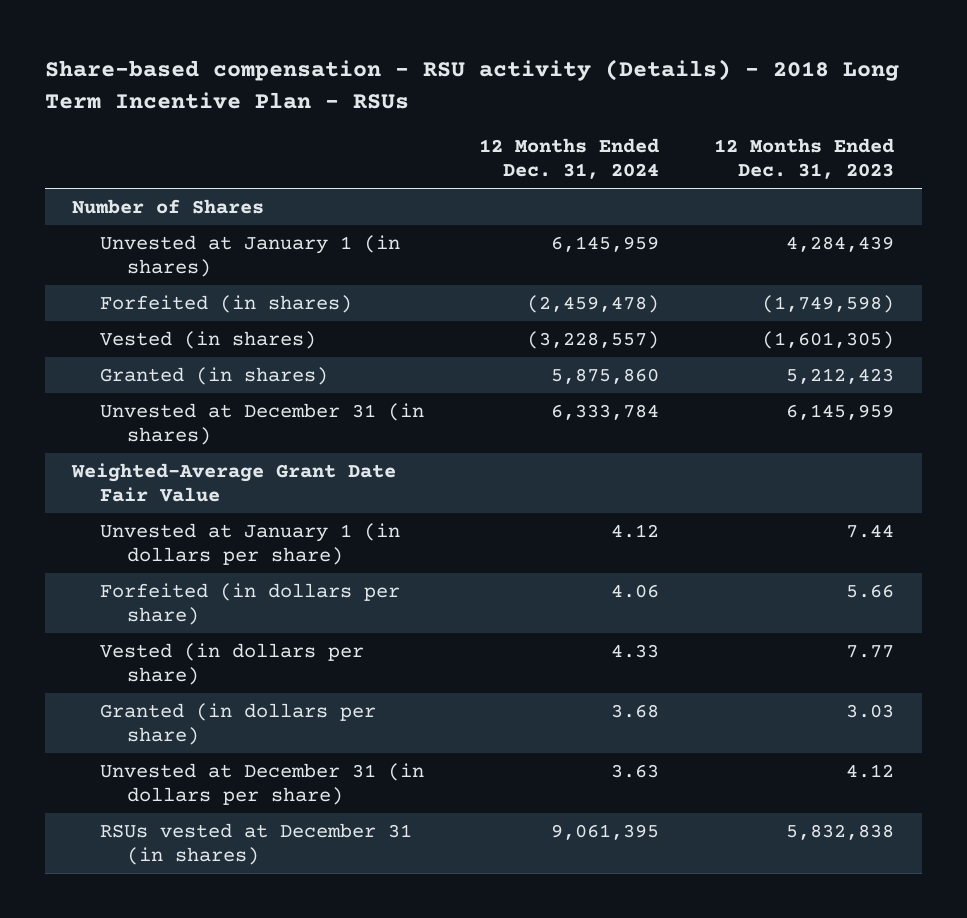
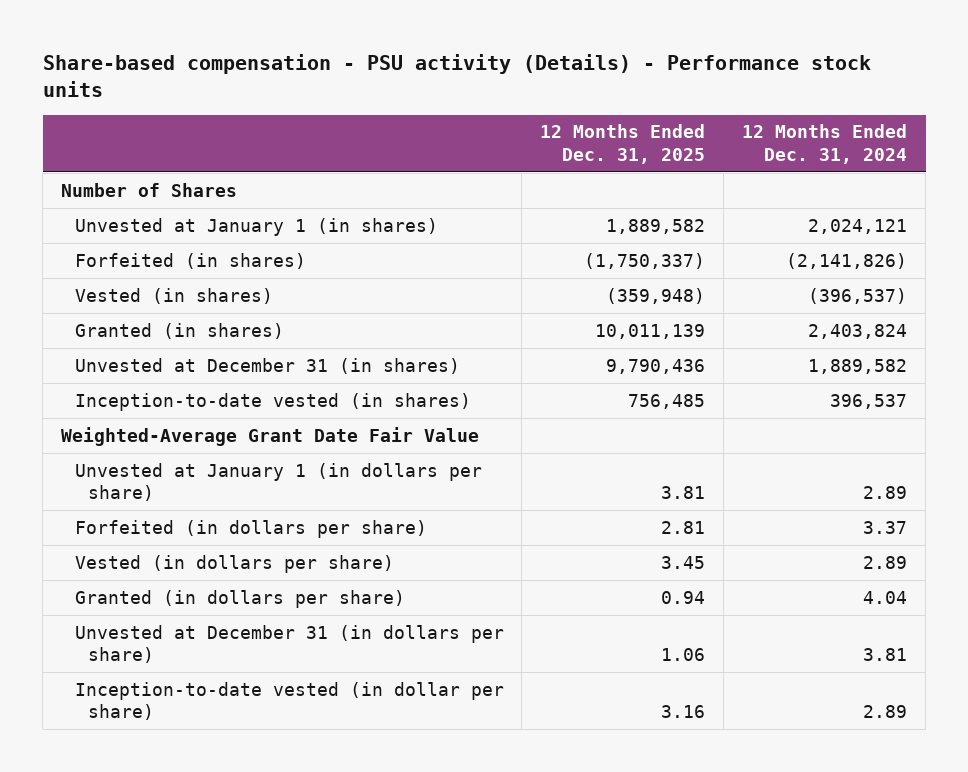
[44,59,899,110] Share-based compensation - RSU activity (Details) - 2018 Long Term Incentive Plan - RSUs -> [42,53,871,98] Share-based compensation - PSU activity (Details) - Performance stock units
[714,138,895,179] 12 Months Ended Dec. 31, 2023 -> none
none -> [540,124,706,165] 12 Months Ended Dec. 31, 2025
[550,235,659,252] 6,145,959 -> [808,218,908,234] 2,024,121
[526,294,659,313] (2,459,478) -> [786,252,908,269] (2,141,826)
[526,330,659,349] (3,228,557) -> [808,287,908,304] (396,537)
[550,367,659,384] 5,875,860 -> [808,323,908,339] 2,403,824
[550,403,659,420] 6,333,784 -> [808,358,908,374] 1,889,582
none -> [74,392,471,411] Inception-to-date vested (in shares)
[99,822,412,865] RSUs vested at December 31 (in shares) -> none
[610,523,659,538] 4.12 -> [863,486,908,500] 2.89
[610,583,659,598] 4.06 -> [863,520,908,534] 3.37
[610,643,659,658] 4.33 -> [863,555,908,569] 2.89
[610,703,659,718] 3.68 -> [863,590,908,604] 4.04
[610,763,659,778] 3.63 -> [863,648,908,662] 3.81
none -> [74,681,504,721] Inception-to-date vested (in dollar per share)

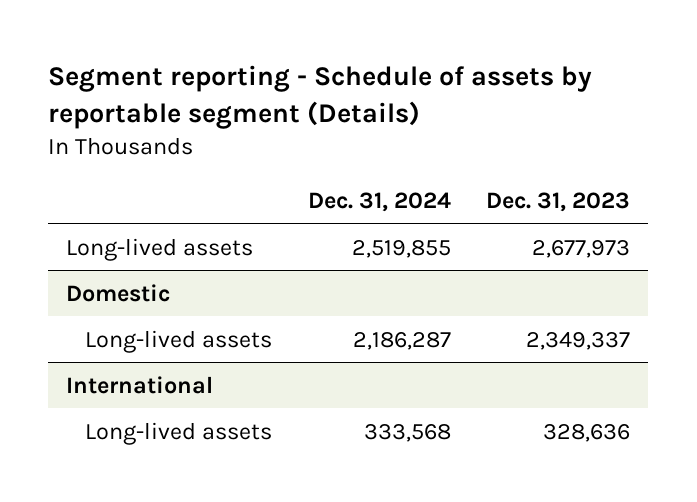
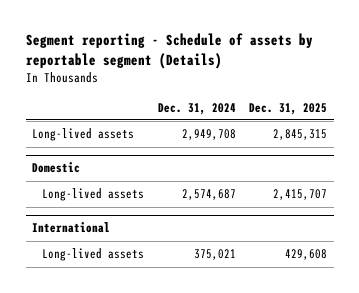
[486,191,631,212] Dec. 31, 2023 -> none
none -> [248,102,327,115] Dec. 31, 2025
[351,239,451,258] 2,519,855 -> [181,129,236,141] 2,949,708
[352,331,451,350] 2,186,287 -> [181,189,236,201] 2,574,687
[363,423,451,442] 333,568 -> [193,249,236,261] 375,021

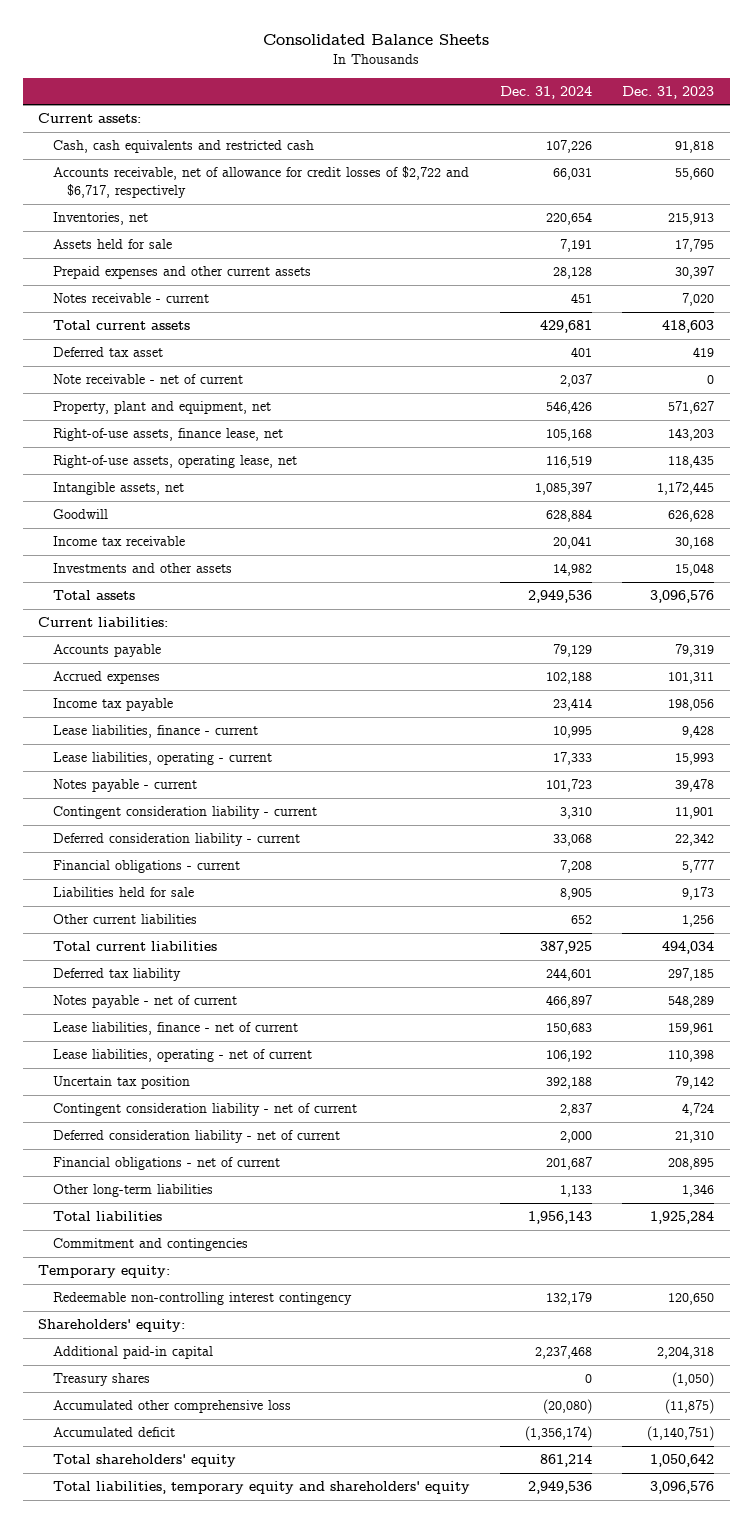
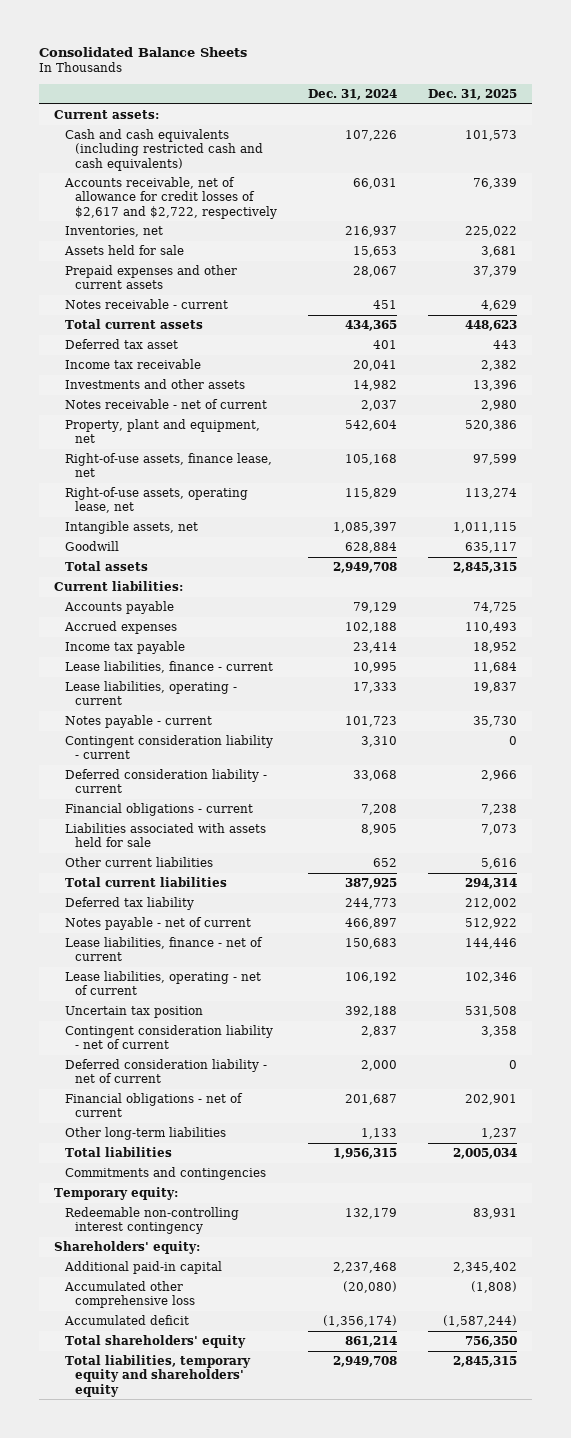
[622,85,715,99] Dec. 31, 2023 -> none
none -> [427,88,517,100] Dec. 31, 2025
[52,140,314,154] Cash, cash equivalents and restricted cash -> [64,129,264,171] Cash and cash equivalents (including restricted cash and cash equivalents)
[52,166,469,199] Accounts receivable, net of allowance for credit losses of $2,722 and $6,717, respectively -> [63,177,278,219] Accounts receivable, net of allowance for credit losses of $2,617 and $2,722, respectively
[546,212,593,226] 220,654 -> [345,226,398,238] 216,937
[560,239,593,253] 7,191 -> [353,246,398,258] 15,653
[553,267,593,280] 28,128 -> [353,266,398,278] 28,067
[540,320,593,334] 429,681 -> [345,320,398,332] 434,365
[52,536,185,547] Income tax receivable -> [64,359,201,370] Income tax receivable
[52,563,232,574] Investments and other assets -> [64,379,245,390] Investments and other assets
[52,374,243,385] Note receivable - net of current -> [64,399,267,410] Notes receivable - net of current
[546,401,593,415] 546,426 -> [345,420,398,432] 542,604
[546,456,593,469] 116,519 -> [345,488,398,500] 115,829
[528,590,593,604] 2,949,536 -> [333,562,398,574] 2,949,708
[52,887,194,898] Liabilities held for sale -> [64,823,266,848] Liabilities associated with assets held for sale
[546,968,593,982] 244,601 -> [345,898,398,910] 244,773
[528,1211,593,1225] 1,956,143 -> [333,1148,398,1160] 1,956,315
[52,1238,248,1252] Commitment and contingencies -> [64,1167,266,1181] Commitments and contingencies
[52,1373,150,1387] Treasury shares -> none
[528,1481,593,1495] 2,949,536 -> [333,1356,398,1368] 2,949,708

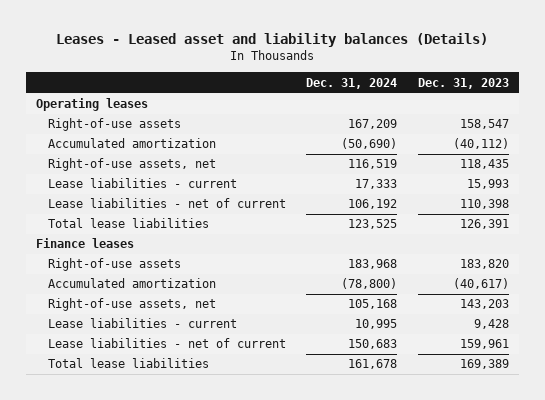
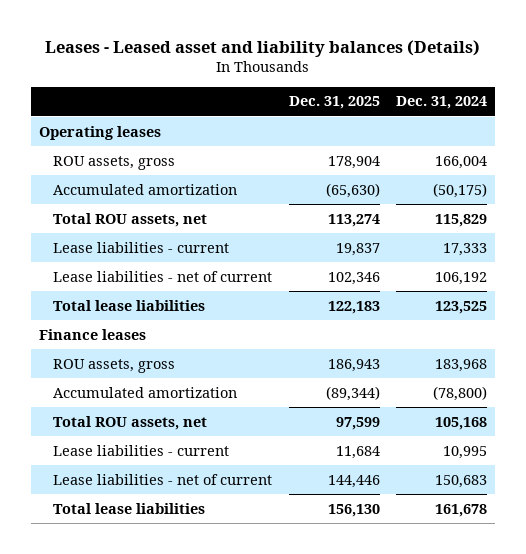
[417,77,509,89] Dec. 31, 2023 -> none
none -> [288,96,380,110] Dec. 31, 2025
[47,118,181,132] Right-of-use assets -> none
none -> [53,155,176,170] ROU assets, gross
[341,138,398,150] (50,690) -> [432,182,487,198] (50,175)
[47,158,216,172] Right-of-use assets, net -> [53,212,208,227] Total ROU assets, net
[348,159,398,170] 116,519 -> [434,213,487,227] 115,829
[47,258,181,272] Right-of-use assets -> [53,358,176,373] ROU assets, gross
[47,298,216,312] Right-of-use assets, net -> [53,415,208,430] Total ROU assets, net

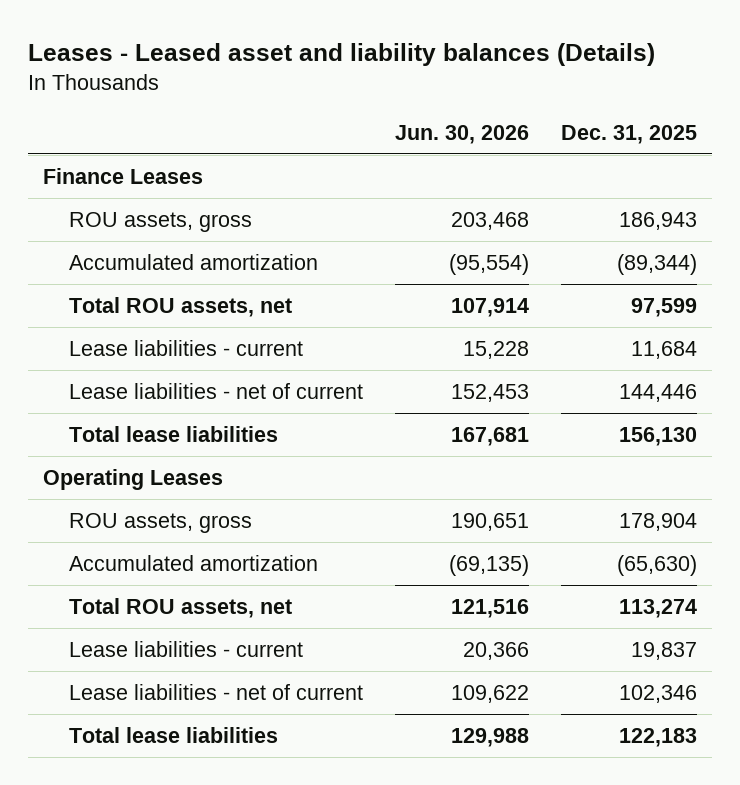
[395,96,487,110] Dec. 31, 2024 -> none
none -> [394,124,529,144] Jun. 30, 2026
[38,125,161,140] Operating leases -> none
[38,328,146,340] Finance leases -> [43,167,204,184] Finance Leases
none -> [43,468,224,490] Operating Leases
[53,155,176,170] ROU assets, gross -> [69,512,253,533] ROU assets, gross
[53,183,238,195] Accumulated amortization -> [69,554,319,571] Accumulated amortization
[53,212,208,227] Total ROU assets, net -> [69,597,293,618] Total ROU assets, net
[53,241,230,253] Lease liabilities - current -> [69,640,304,657] Lease liabilities - current
[53,270,273,282] Lease liabilities - net of current -> [69,683,364,700] Lease liabilities - net of current
[53,299,206,311] Total lease liabilities -> [69,726,279,743] Total lease liabilities

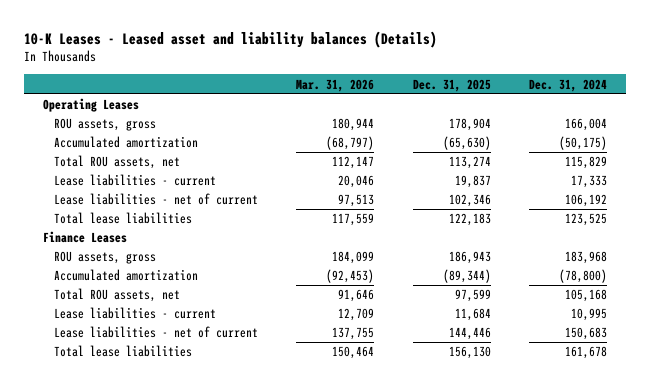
[27,42,655,66] Leases - Leased asset and liability balances (Details) -> [23,30,437,48] 10-K Leases - Leased asset and liability balances (Details)
[394,124,529,144] Jun. 30, 2026 -> none
none -> [296,78,375,92] Mar. 31, 2026
none -> [529,78,608,92] Dec. 31, 2024
[43,167,204,184] Finance Leases -> [43,231,128,244] Finance Leases
[69,211,253,232] ROU assets, gross -> [53,251,156,265] ROU assets, gross
[69,253,319,270] Accumulated amortization -> [53,269,198,282] Accumulated amortization
[69,296,293,317] Total ROU assets, net -> [53,288,180,303] Total ROU assets, net
[69,339,304,356] Lease liabilities - current -> [53,307,216,320] Lease liabilities - current
[69,382,364,399] Lease liabilities - net of current -> [53,326,258,339] Lease liabilities - net of current
[69,425,279,442] Total lease liabilities -> [53,345,192,358] Total lease liabilities

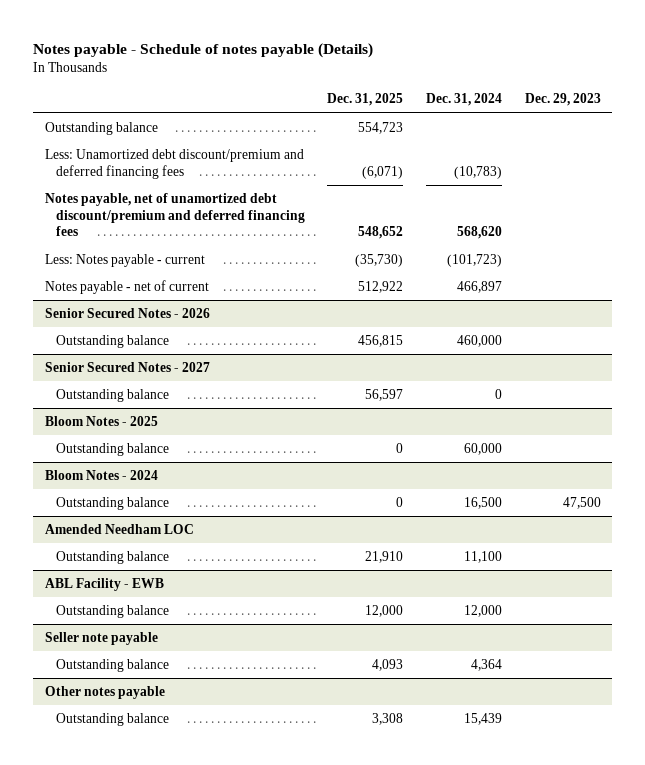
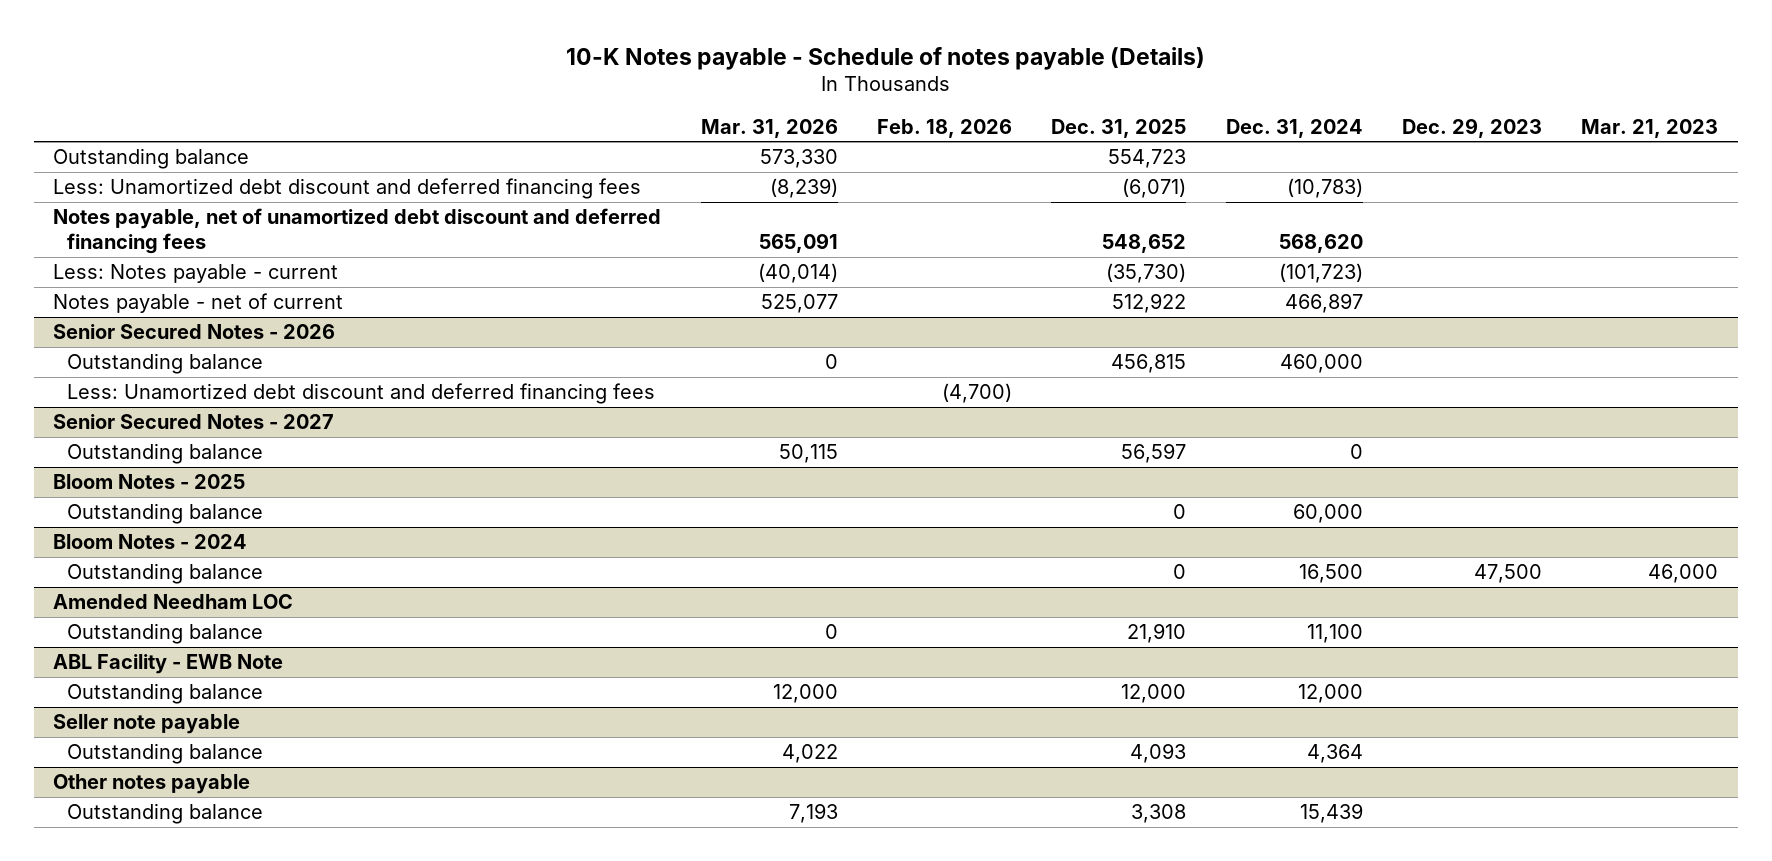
[33,42,374,58] Notes payable - Schedule of notes payable (Details) -> [565,46,1205,70] 10-K Notes payable - Schedule of notes payable (Details)
none -> [700,118,838,138] Mar. 31, 2026
none -> [876,118,1012,138] Feb. 18, 2026
none -> [1581,118,1719,138] Mar. 21, 2023
[44,148,304,179] Less: Unamortized debt discount/premium and deferred financing fees -> [53,178,642,200] Less: Unamortized debt discount and deferred financing fees
[44,192,305,237] Notes payable, net of unamortized debt discount/premium and deferred financing fees -> [53,208,662,254] Notes payable, net of unamortized debt discount and deferred financing fees
none -> [67,383,656,405] Less: Unamortized debt discount and deferred financing fees
[44,577,164,591] ABL Facility - EWB -> [53,654,284,675] ABL Facility - EWB Note

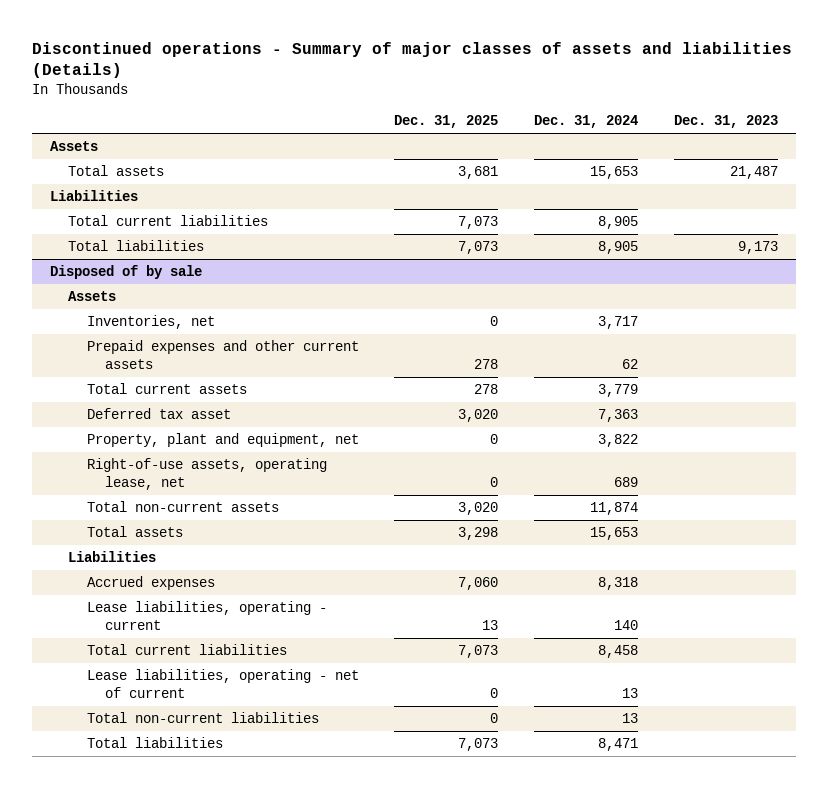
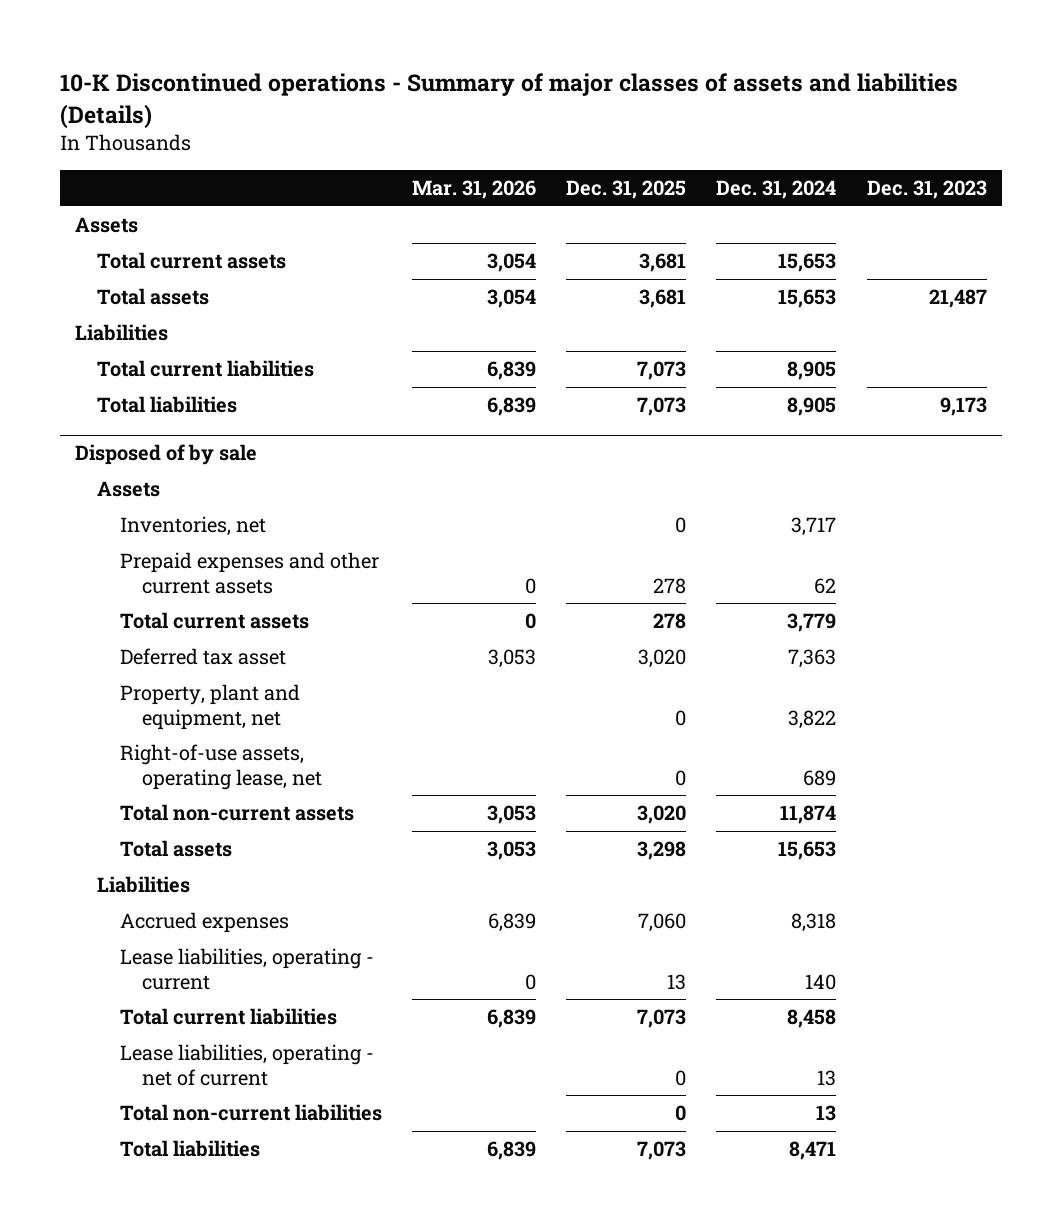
[32,41,793,79] Discontinued operations - Summary of major classes of assets and liabilities (Details) -> [59,73,958,129] 10-K Discontinued operations - Summary of major classes of assets and liabilities (Details)
none -> [412,180,537,200] Mar. 31, 2026
none -> [97,252,287,270] Total current assets

